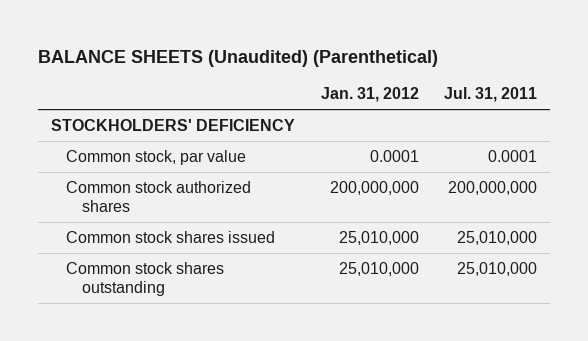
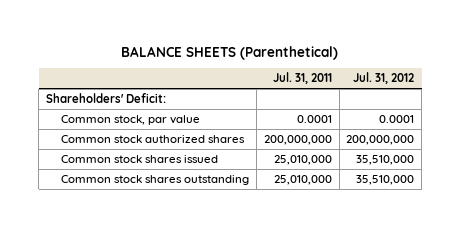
[38,49,439,67] BALANCE SHEETS (Unaudited) (Parenthetical) -> [121,45,339,60] BALANCE SHEETS (Parenthetical)
[320,87,419,103] Jan. 31, 2012 -> none
none -> [353,72,415,85] Jul. 31, 2012
[50,118,295,131] STOCKHOLDERS' DEFICIENCY -> [45,93,166,104] Shareholders' Deficit:

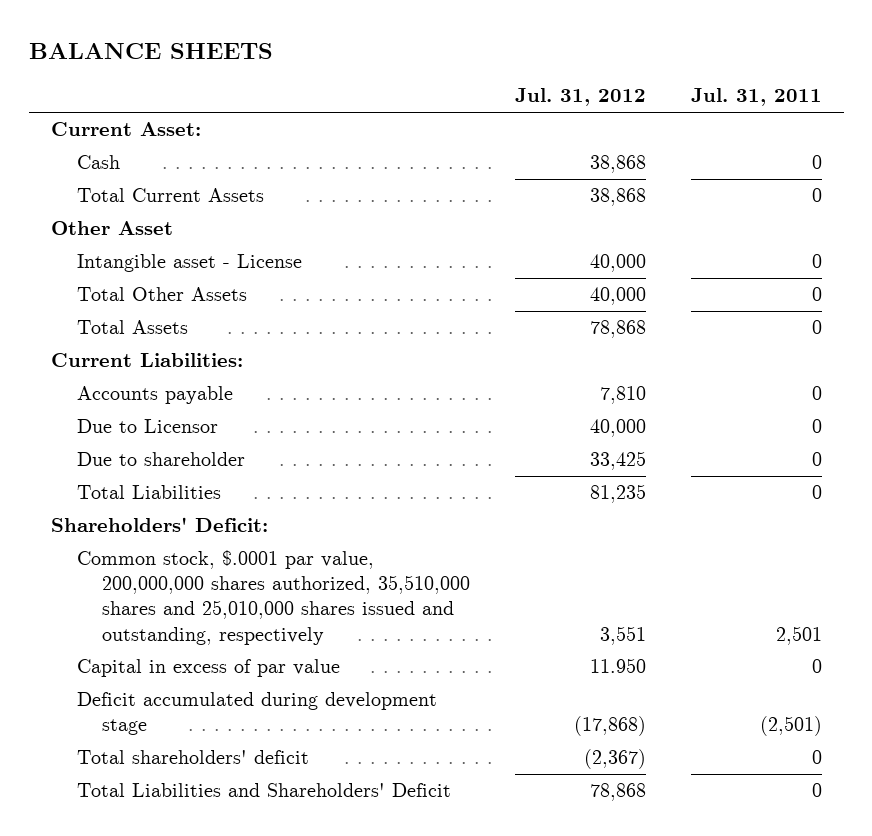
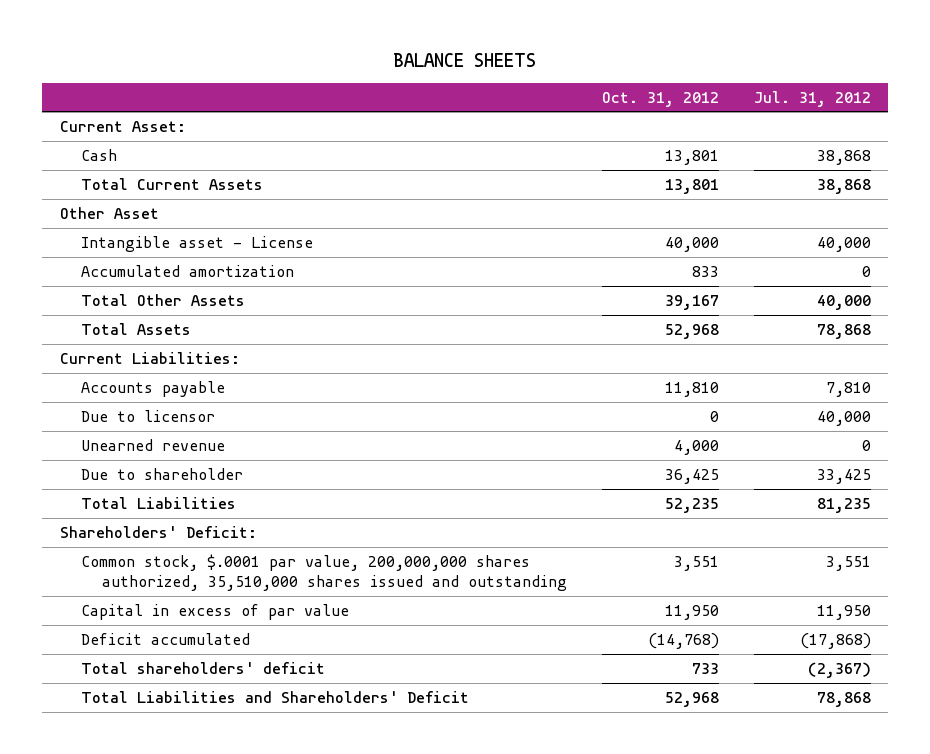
[690,88,822,107] Jul. 31, 2011 -> none
none -> [601,91,719,107] Oct. 31, 2012
none -> [80,264,294,277] Accumulated amortization
[76,419,218,434] Due to Licensor -> [80,409,215,422] Due to licensor
none -> [80,438,225,451] Unearned revenue
[76,550,471,645] Common stock, $.0001 par value, 200,000,000 shares authorized, 35,510,000 shares and 25,010,000 shares issued and outstanding, respectively -> [80,553,567,592] Common stock, $.0001 par value, 200,000,000 shares authorized, 35,510,000 shares issued and outstanding
[590,658,647,674] 11.950 -> [816,604,871,620] 11,950
[76,692,437,736] Deficit accumulated during development stage -> [80,632,250,645] Deficit accumulated

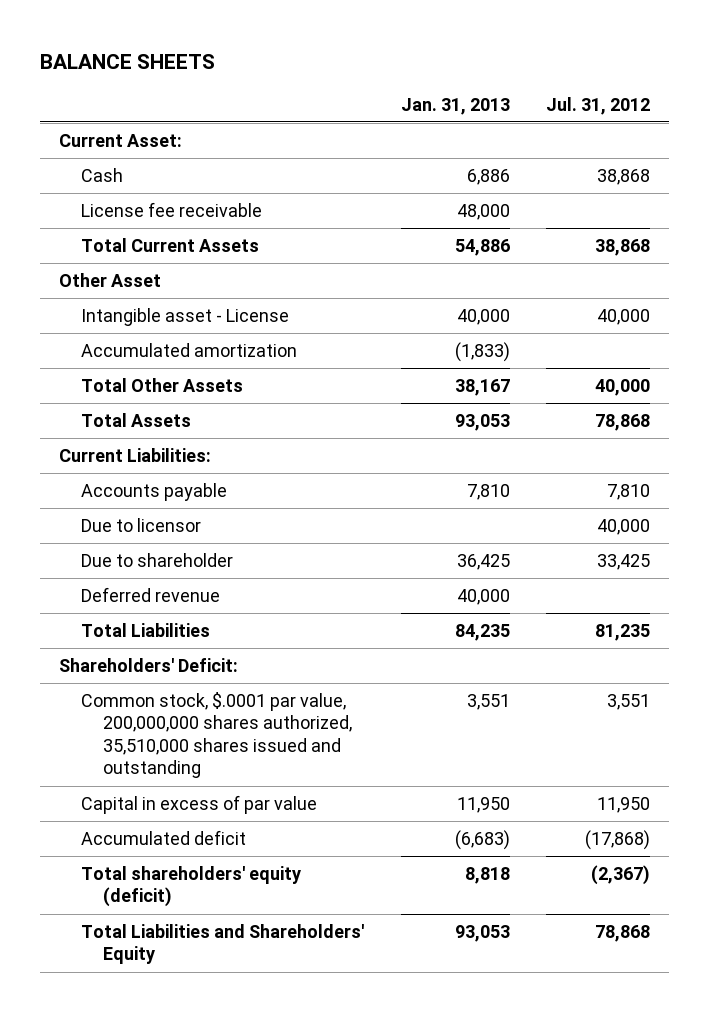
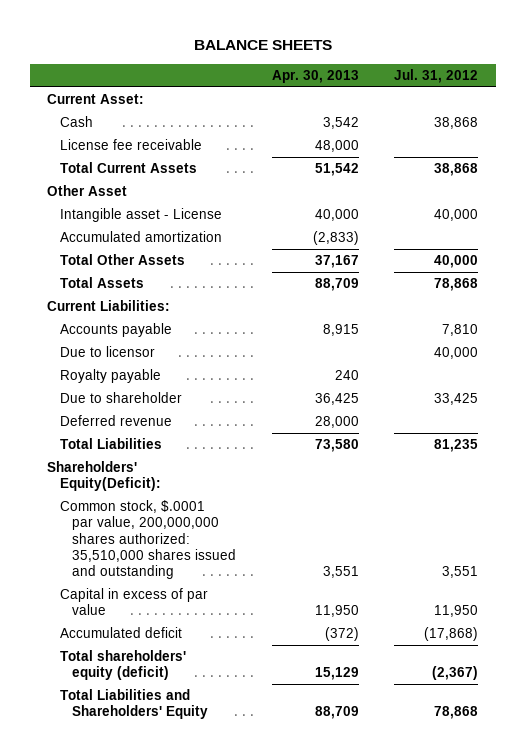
[400,97,510,115] Jan. 31, 2013 -> none
none -> [271,70,359,84] Apr. 30, 2013
none -> [59,369,161,384] Royalty payable
[58,658,238,673] Shareholders' Deficit: -> [47,461,161,492] Shareholders' Equity(Deficit):
[80,692,353,779] Common stock, $.0001 par value, 200,000,000 shares authorized, 35,510,000 shares issued and outstanding -> [59,500,236,580] Common stock, $.0001 par value, 200,000,000 shares authorized: 35,510,000 shares issued and outstanding

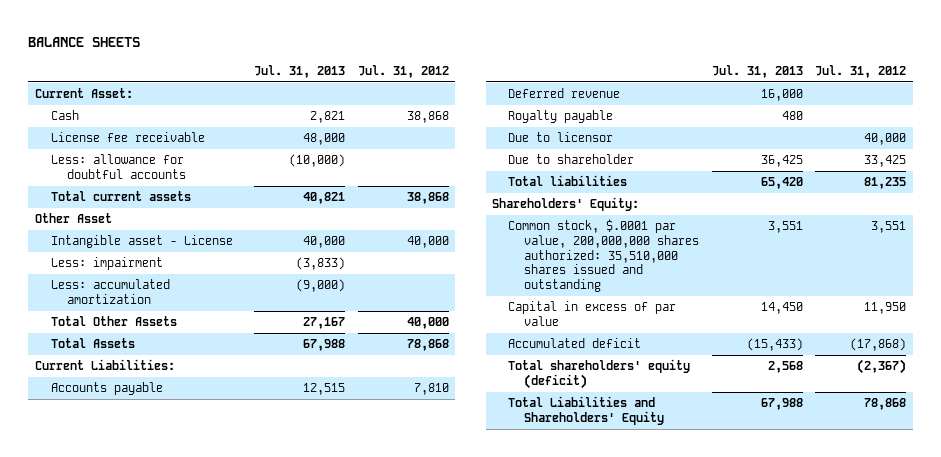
[271,70,359,84] Apr. 30, 2013 -> none
none -> [254,64,346,78] Jul. 31, 2013
none -> [50,154,186,180] Less: allowance for doubtful accounts
[59,162,197,174] Total Current Assets -> [50,191,191,202] Total current assets
none -> [50,257,163,271] Less: impairment
[59,231,222,243] Accumulated amortization -> [50,279,170,305] Less: accumulated amortization
[59,415,172,427] Deferred revenue -> [508,88,621,99] Deferred revenue
[59,346,155,358] Due to licensor -> [508,132,614,143] Due to licensor
[59,438,162,450] Total Liabilities -> [508,175,628,187] Total liabilities
[47,461,161,492] Shareholders' Equity(Deficit): -> [492,197,640,212] Shareholders' Equity:

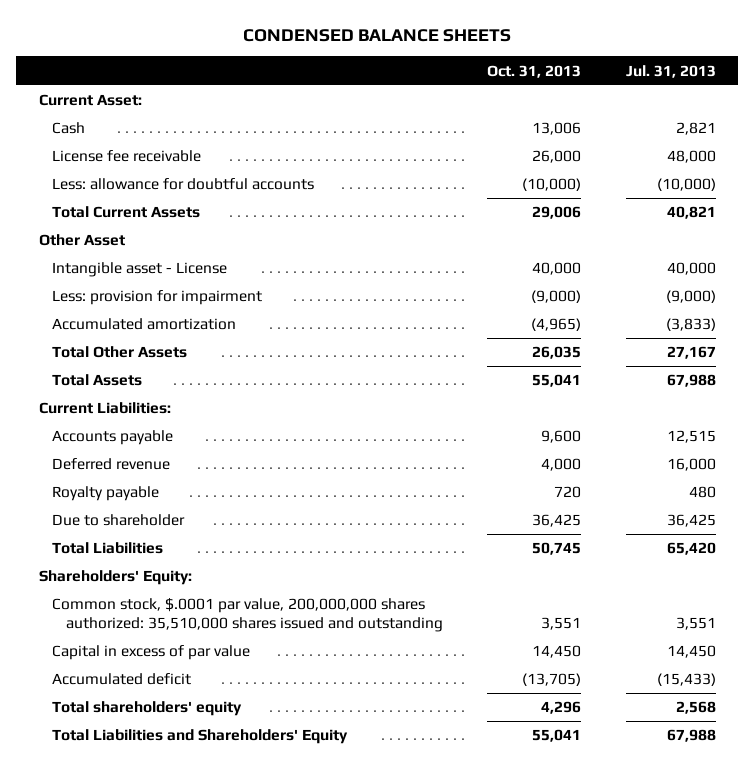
[28,37,141,48] BALANCE SHEETS -> [243,28,512,42] CONDENSED BALANCE SHEETS
[357,64,449,78] Jul. 31, 2012 -> none
none -> [487,64,582,78] Oct. 31, 2013
[50,191,191,202] Total current assets -> [52,206,201,219] Total Current Assets
[50,257,163,271] Less: impairment -> [52,290,263,306] Less: provision for impairment
[296,257,346,271] (3,833) -> [665,290,716,304] (9,000)
[50,279,170,305] Less: accumulated amortization -> [52,318,237,331] Accumulated amortization
[296,279,346,293] (9,000) -> [665,318,716,332] (3,833)
[508,132,614,143] Due to licensor -> none
[508,175,628,187] Total liabilities -> [52,542,164,555] Total Liabilities
[508,359,691,390] Total shareholders' equity (deficit) -> [52,701,243,717] Total shareholders' equity

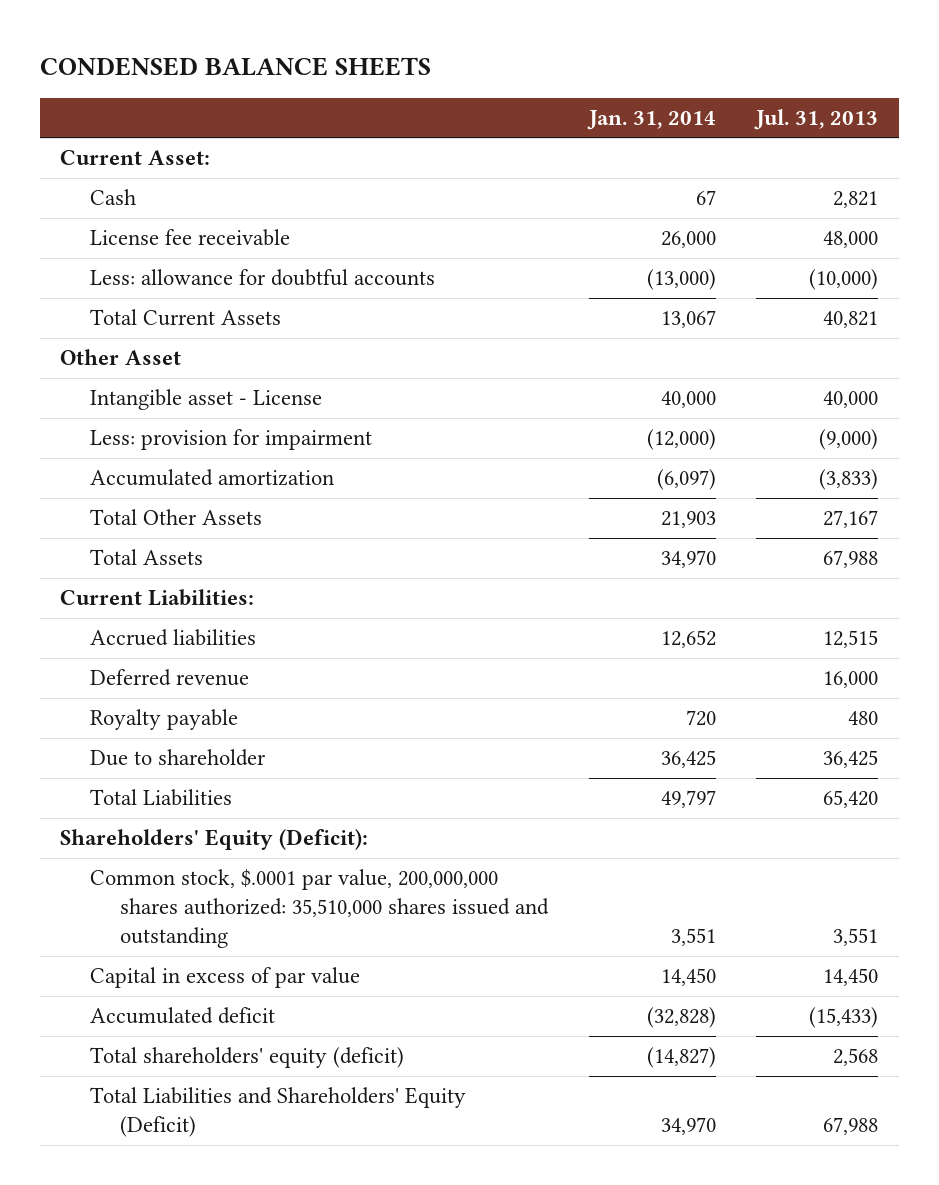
[487,64,582,78] Oct. 31, 2013 -> none
none -> [586,109,716,130] Jan. 31, 2014
[52,430,174,446] Accounts payable -> [89,629,256,647] Accrued liabilities
[38,570,192,586] Shareholders' Equity: -> [60,829,369,851] Shareholders' Equity (Deficit):
[52,701,243,717] Total shareholders' equity -> [89,1047,404,1069] Total shareholders' equity (deficit)
[52,729,349,745] Total Liabilities and Shareholders' Equity -> [89,1087,466,1138] Total Liabilities and Shareholders' Equity (Deficit)

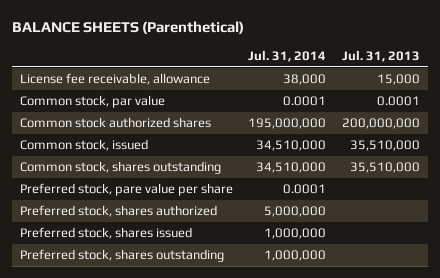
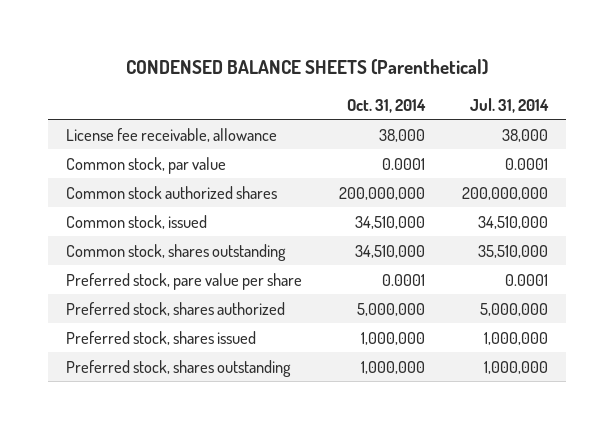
[11,20,244,34] BALANCE SHEETS (Parenthetical) -> [125,58,488,75] CONDENSED BALANCE SHEETS (Parenthetical)
[342,50,421,63] Jul. 31, 2013 -> none
none -> [346,98,426,113] Oct. 31, 2014
[248,118,327,130] 195,000,000 -> [461,186,548,200] 200,000,000
[256,162,327,174] 34,510,000 -> [477,244,548,258] 35,510,000

